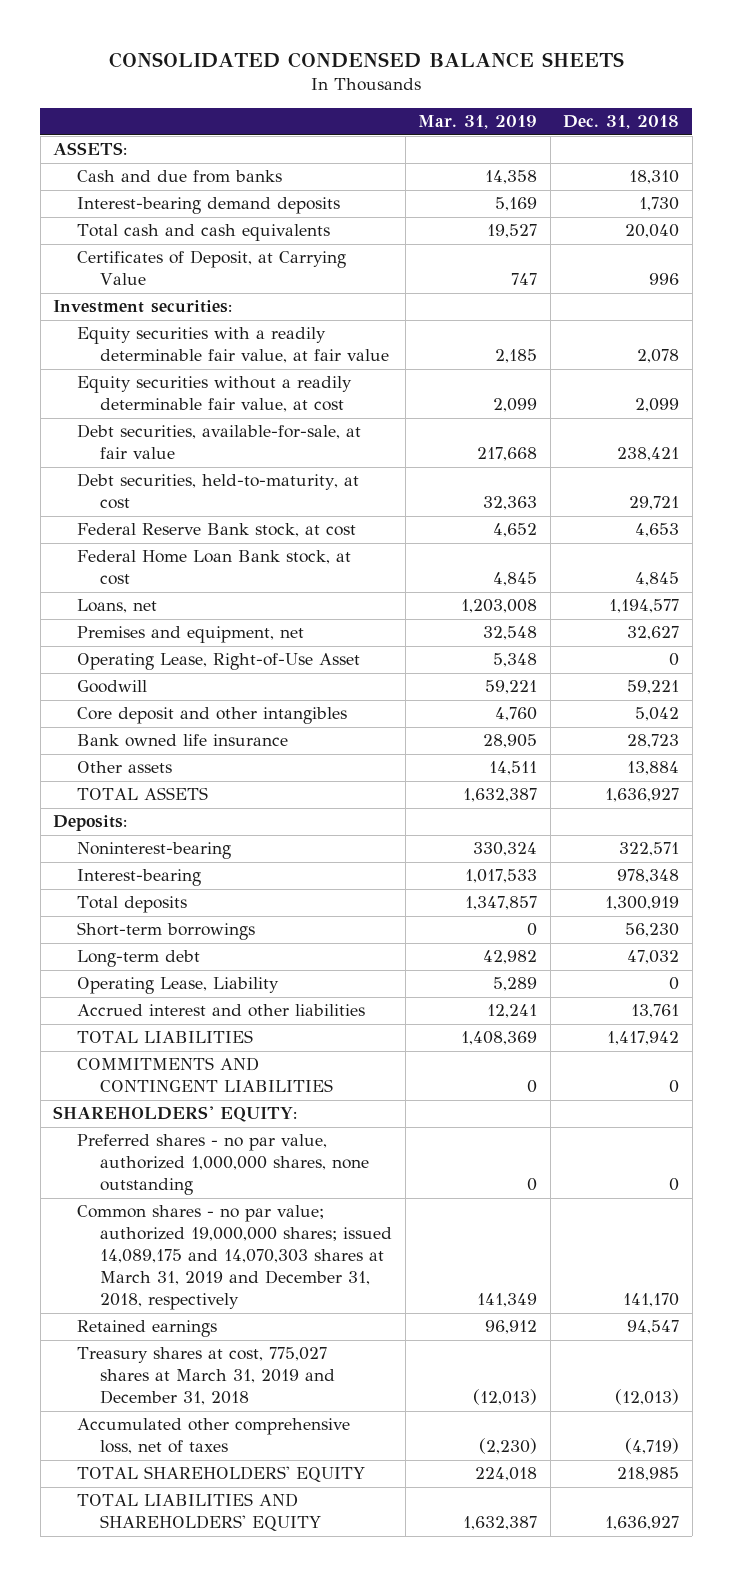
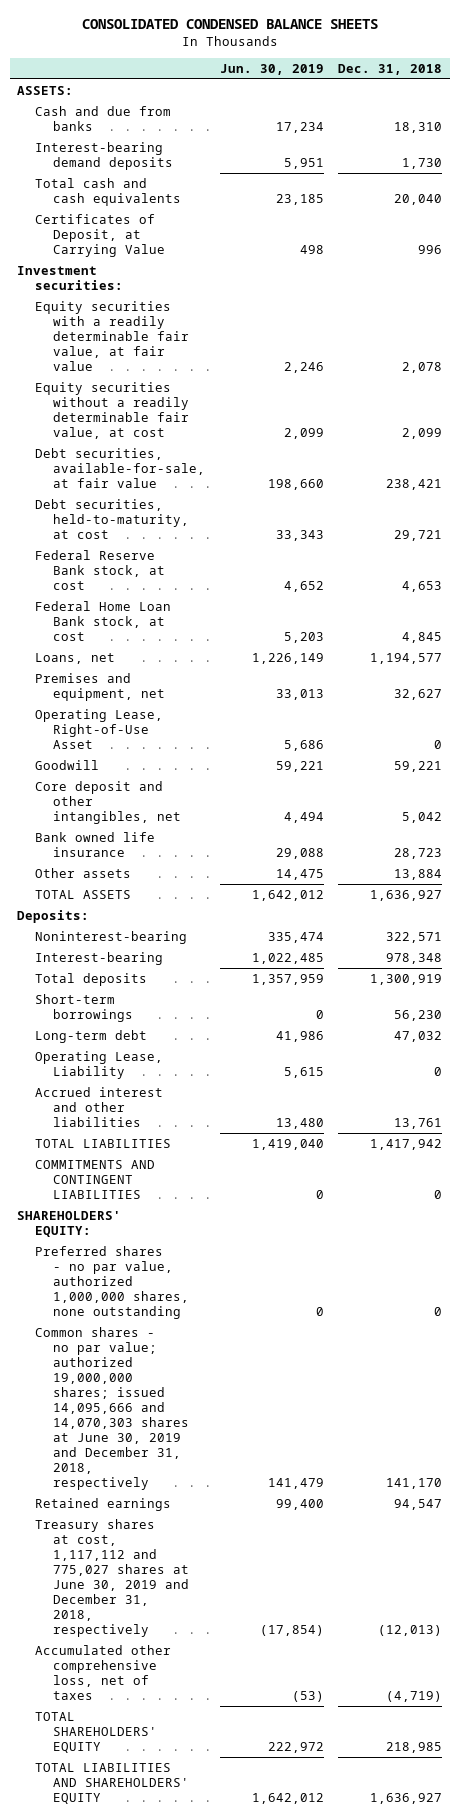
[418,115,538,130] Mar. 31, 2019 -> none
none -> [219,63,324,75] Jun. 30, 2019
[76,707,347,725] Core deposit and other intangibles -> [35,780,181,824] Core deposit and other intangibles, net
[76,1205,392,1311] Common shares - no par value; authorized 19,000,000 shares; issued 14,089,175 and 14,070,303 shares at March 31, 2019 and December 31, 2018, respectively -> [35,1326,189,1490] Common shares - no par value; authorized 19,000,000 shares; issued 14,095,666 and 14,070,303 shares at June 30, 2019 and December 31, 2018, respectively
[76,1347,335,1406] Treasury shares at cost, 775,027 shares at March 31, 2019 and December 31, 2018 -> [35,1518,189,1637] Treasury shares at cost, 1,117,112 and 775,027 shares at June 30, 2019 and December 31, 2018, respectively

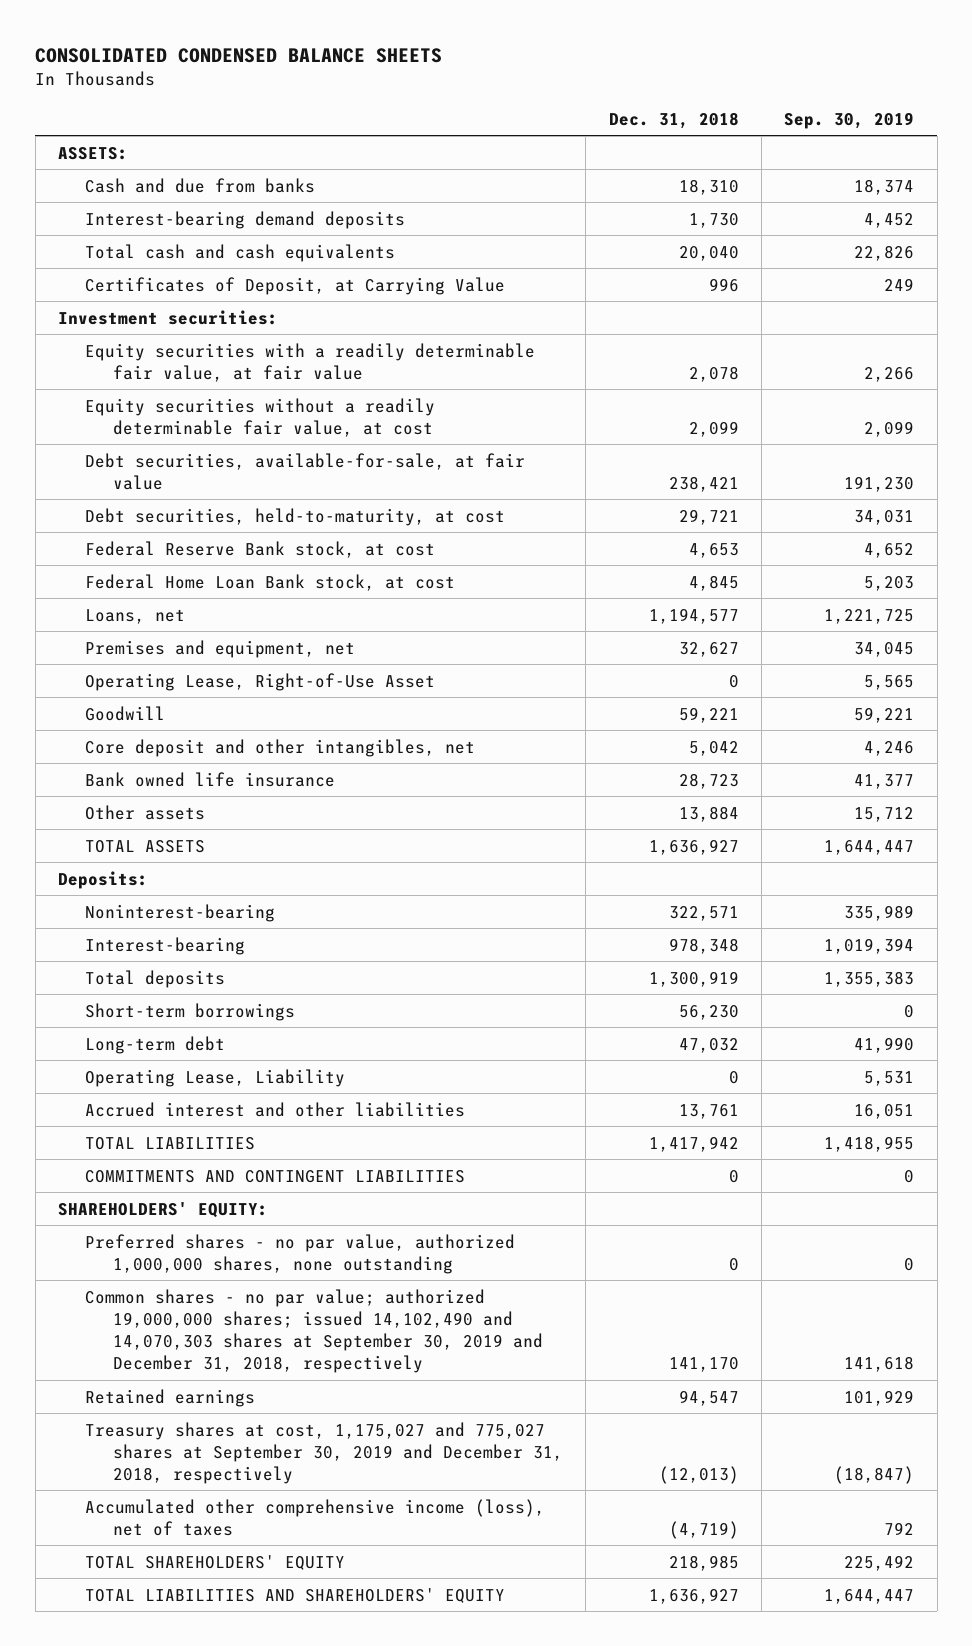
[219,63,324,75] Jun. 30, 2019 -> none
none -> [784,111,915,129] Sep. 30, 2019
[35,1326,189,1490] Common shares - no par value; authorized 19,000,000 shares; issued 14,095,666 and 14,070,303 shares at June 30, 2019 and December 31, 2018, respectively -> [85,1288,543,1373] Common shares - no par value; authorized 19,000,000 shares; issued 14,102,490 and 14,070,303 shares at September 30, 2019 and December 31, 2018, respectively
[35,1518,189,1637] Treasury shares at cost, 1,117,112 and 775,027 shares at June 30, 2019 and December 31, 2018, respectively -> [85,1421,563,1484] Treasury shares at cost, 1,175,027 and 775,027 shares at September 30, 2019 and December 31, 2018, respectively
[35,1644,172,1700] Accumulated other comprehensive loss, net of taxes -> [85,1498,546,1536] Accumulated other comprehensive income (loss), net of taxes

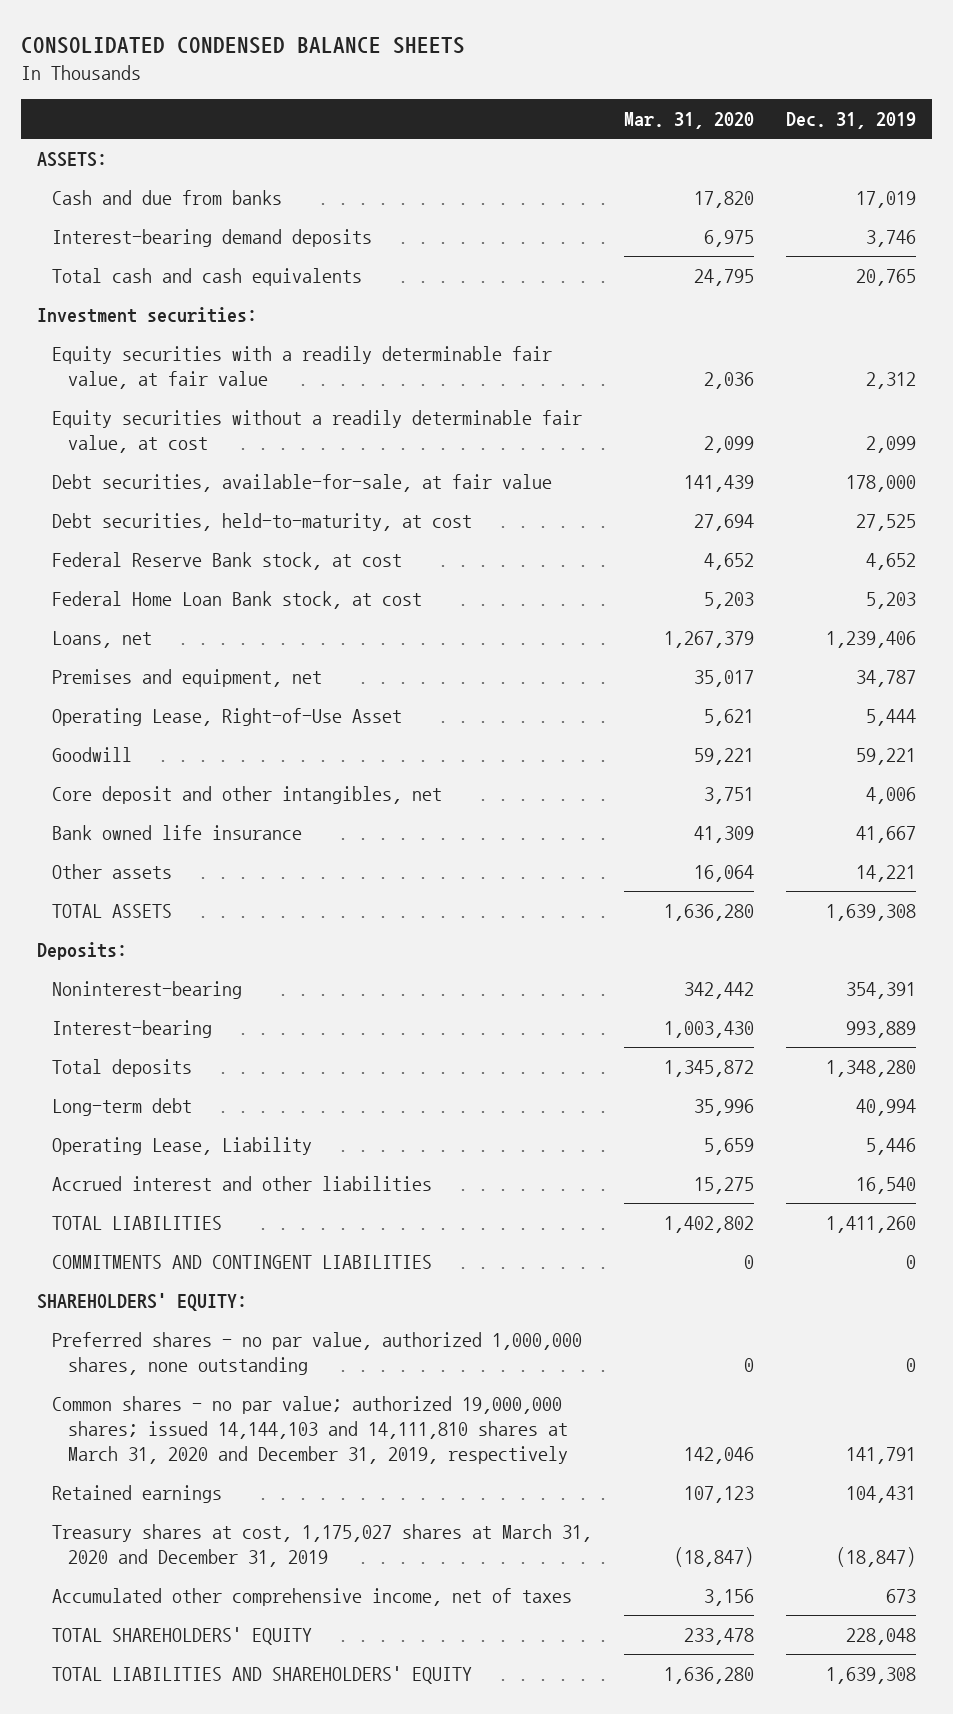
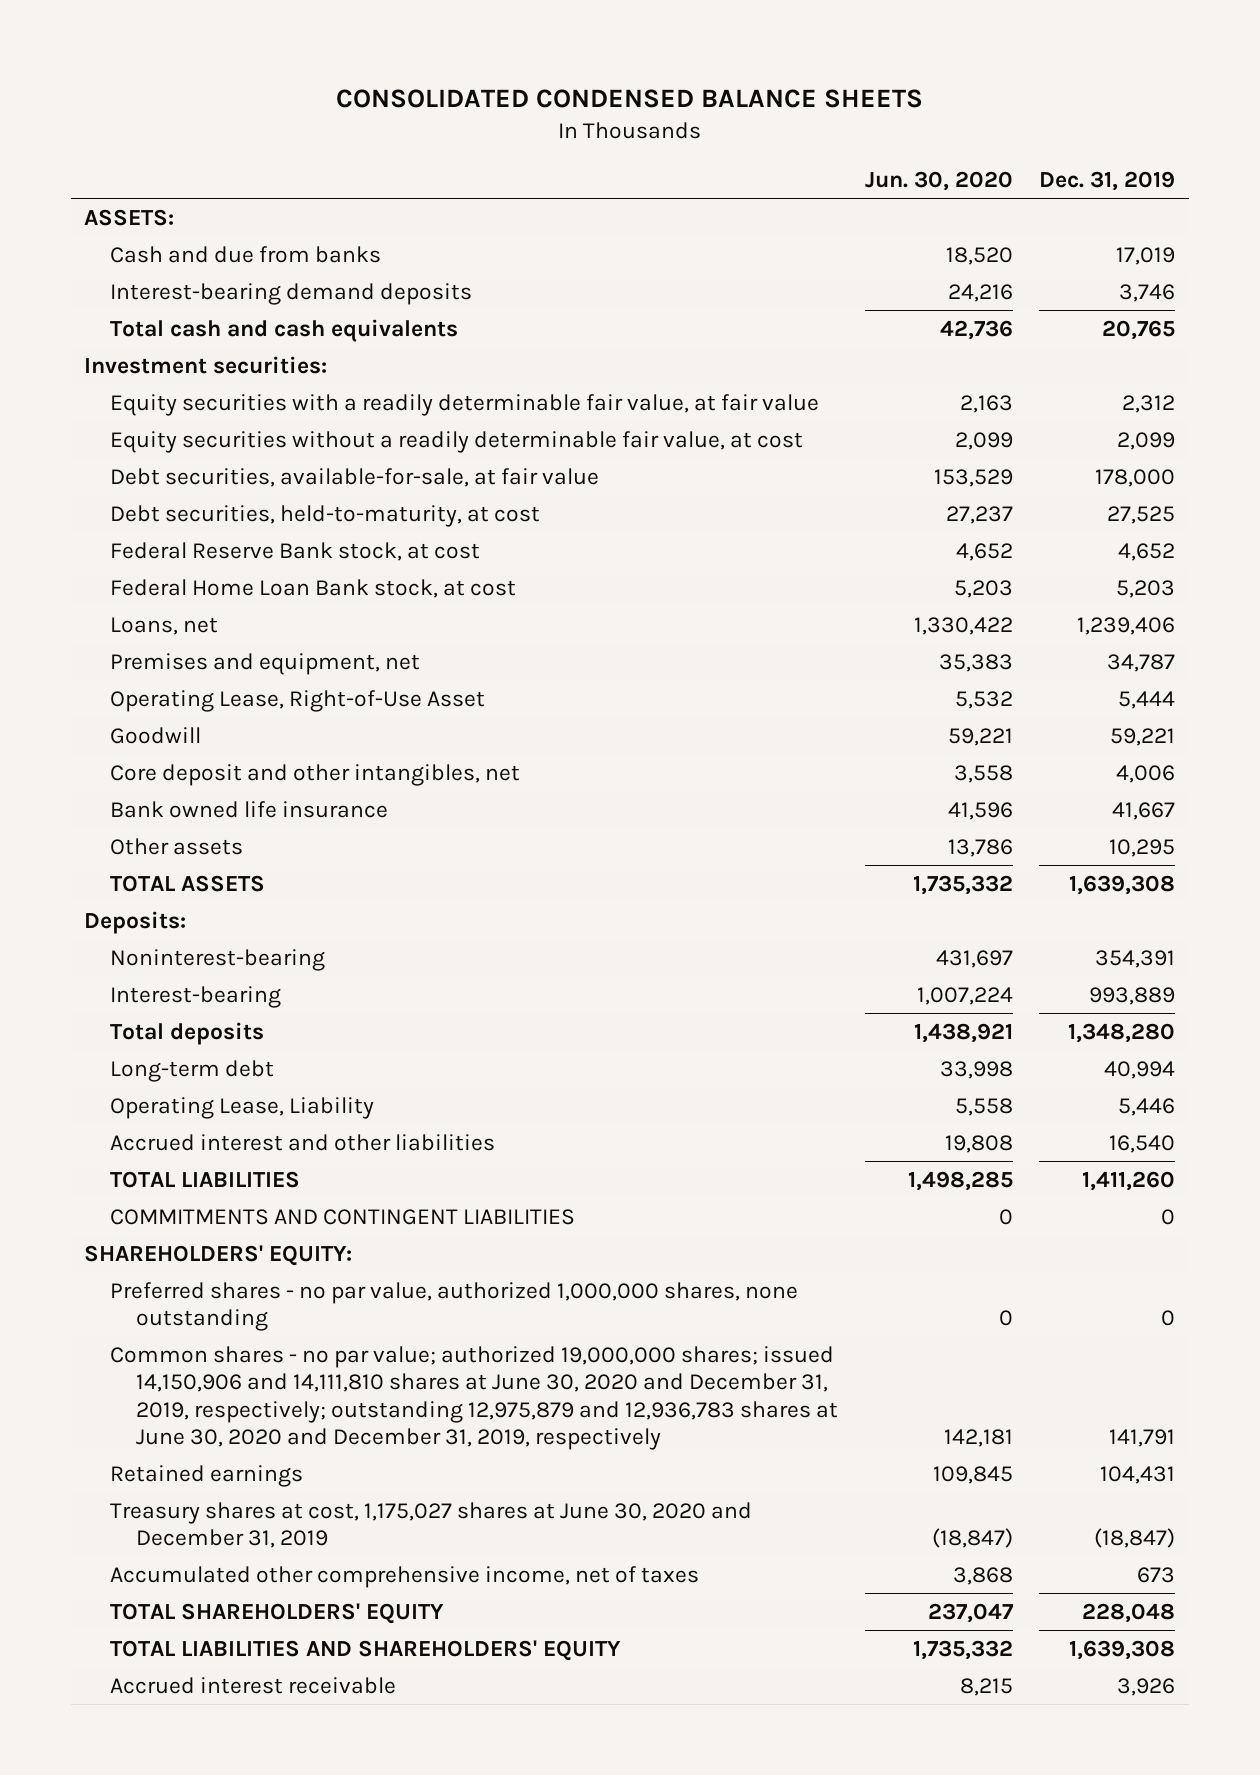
[624,112,755,130] Mar. 31, 2020 -> none
none -> [864,171,1013,192] Jun. 30, 2020
[856,864,917,882] 14,221 -> [1109,838,1176,857] 10,295
[52,1395,569,1465] Common shares - no par value; authorized 19,000,000 shares; issued 14,144,103 and 14,111,810 shares at March 31, 2020 and December 31, 2019, respectively -> [110,1345,839,1451] Common shares - no par value; authorized 19,000,000 shares; issued 14,150,906 and 14,111,810 shares at June 30, 2020 and December 31, 2019, respectively; outstanding 12,975,879 and 12,936,783 shares at June 30, 2020 and December 31, 2019, respectively
[52,1523,593,1568] Treasury shares at cost, 1,175,027 shares at March 31, 2020 and December 31, 2019 -> [110,1501,753,1549] Treasury shares at cost, 1,175,027 shares at June 30, 2020 and December 31, 2019
none -> [110,1676,397,1694] Accrued interest receivable

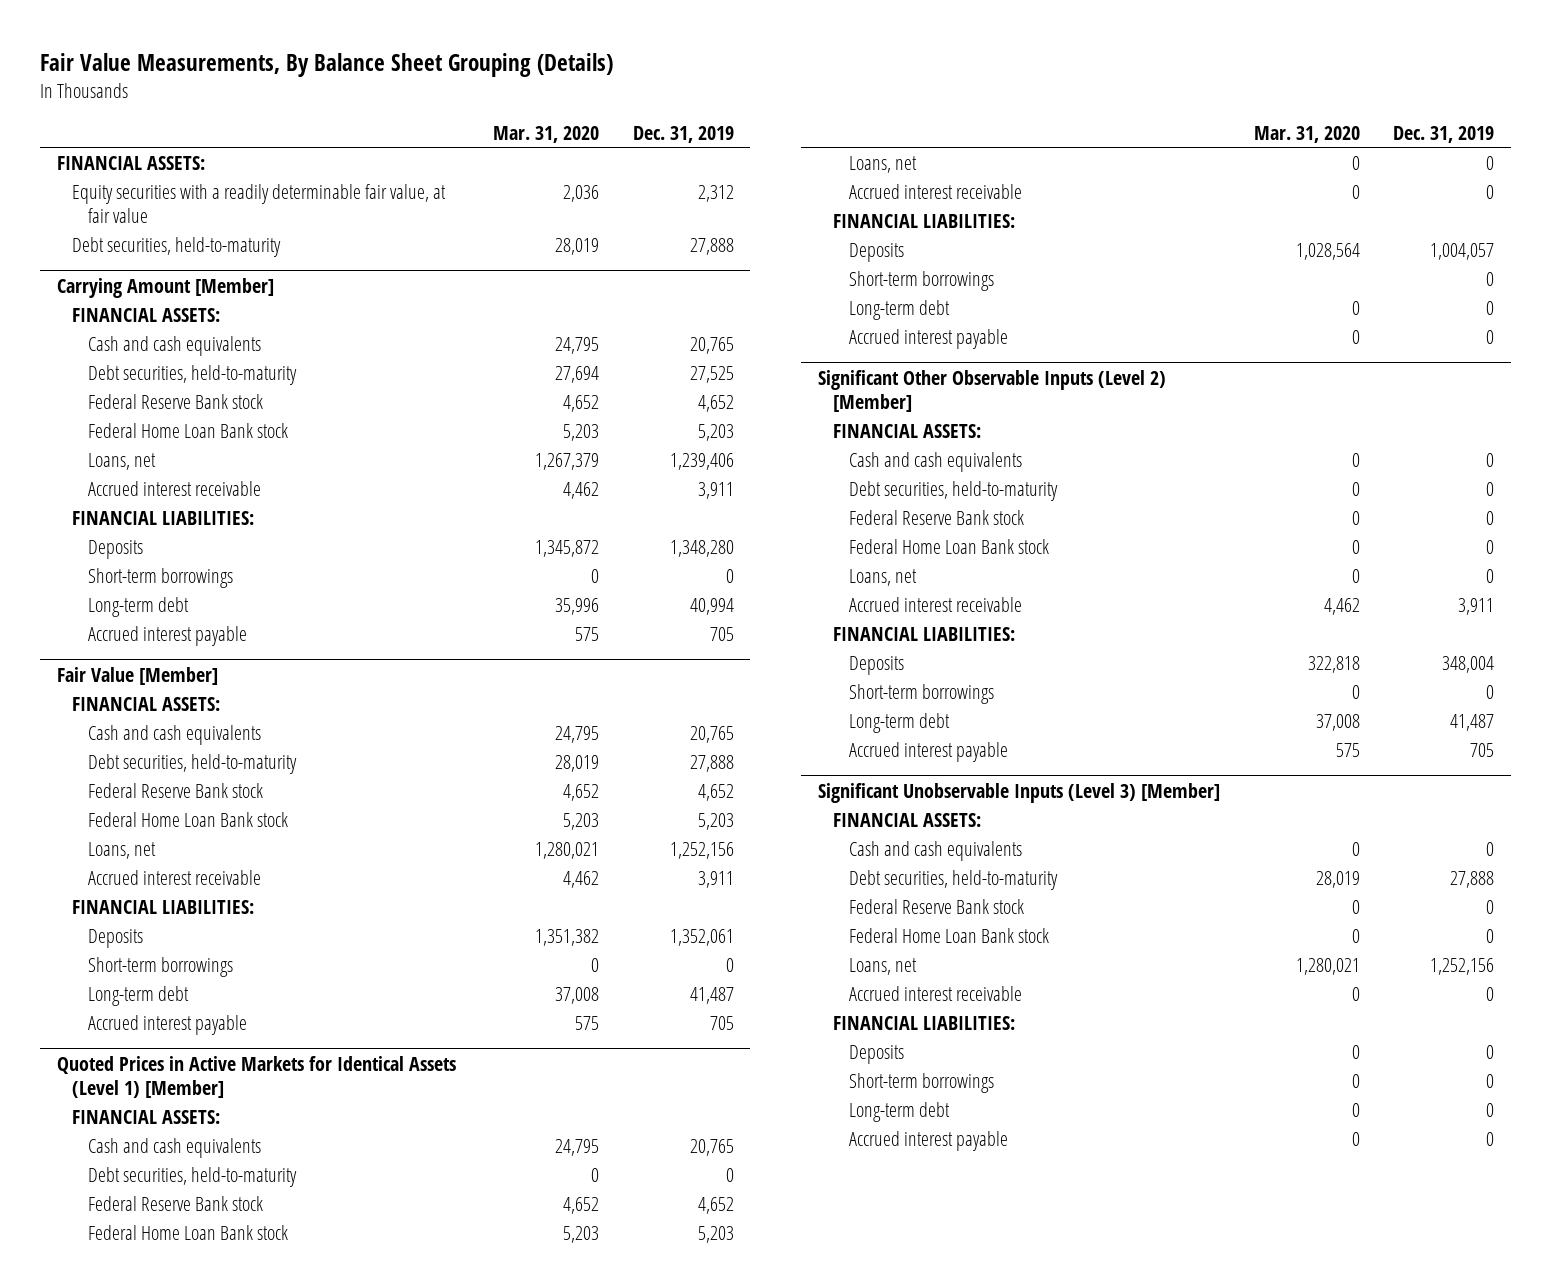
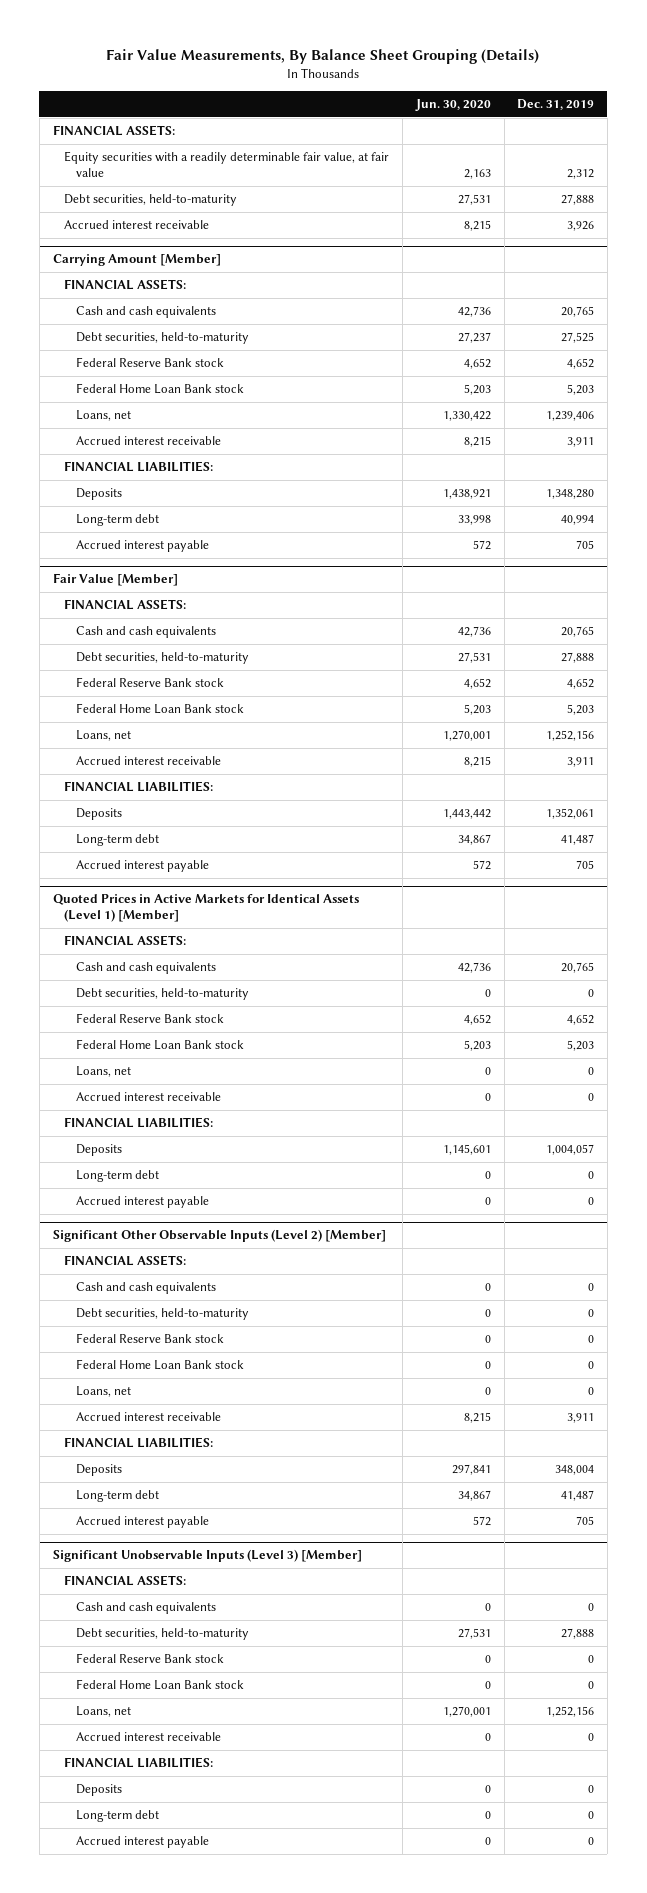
[492,126,599,144] Mar. 31, 2020 -> none
none -> [414,99,491,112] Jun. 30, 2020
none -> [64,220,210,230] Accrued interest receivable
[87,567,233,588] Short-term borrowings -> none
[87,956,233,977] Short-term borrowings -> none
[848,270,994,291] Short-term borrowings -> none
[848,683,994,704] Short-term borrowings -> none
[848,1072,994,1093] Short-term borrowings -> none

